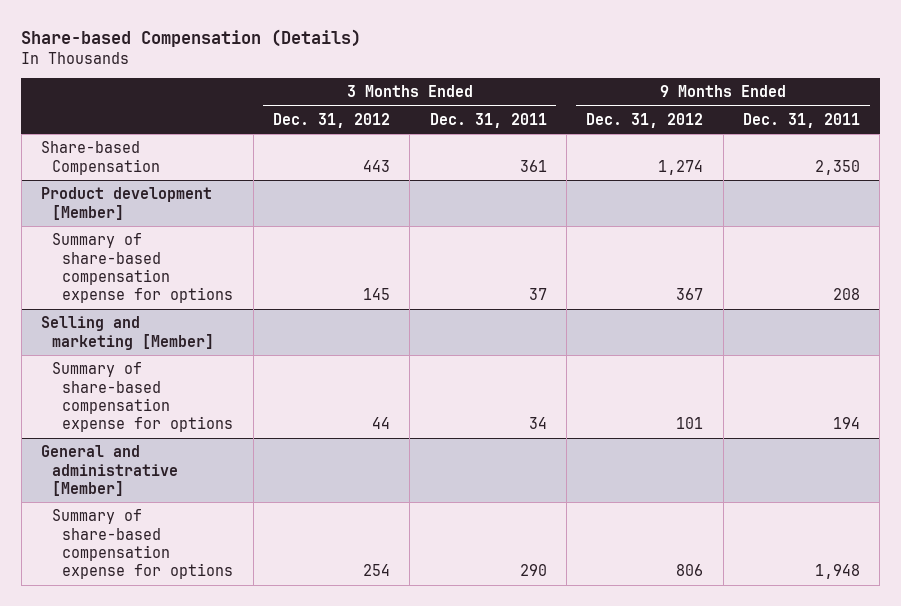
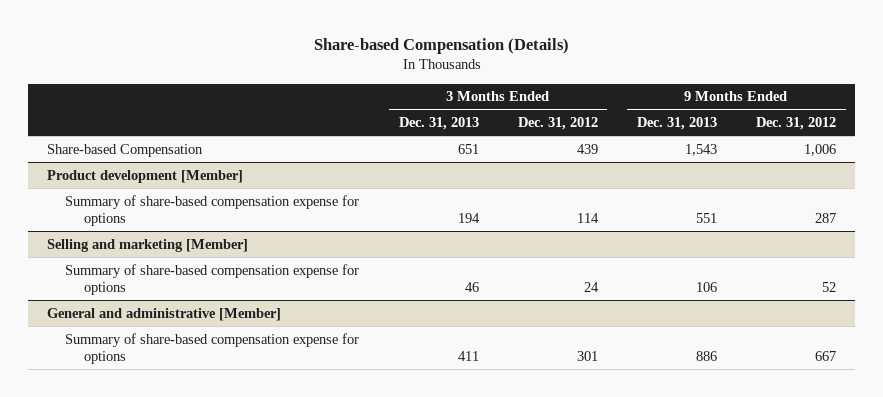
[429,112,547,128] Dec. 31, 2011 -> none
[742,112,860,128] Dec. 31, 2011 -> none
none -> [398,117,479,131] Dec. 31, 2013
none -> [636,117,717,131] Dec. 31, 2013
[362,159,390,172] 443 -> [576,143,598,154] 439
[658,159,704,175] 1,274 -> [803,143,836,156] 1,006
[362,288,390,301] 145 -> [576,212,599,223] 114
[676,288,704,301] 367 -> [814,212,836,223] 287
[371,417,390,430] 44 -> [583,281,599,292] 24
[676,417,704,430] 101 -> [821,281,836,292] 52
[362,564,390,577] 254 -> [576,350,598,361] 301
[676,564,704,577] 806 -> [814,350,836,361] 667

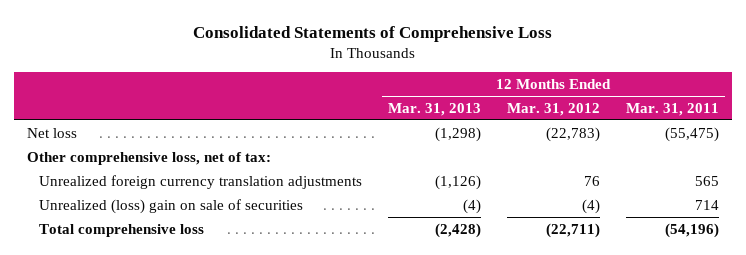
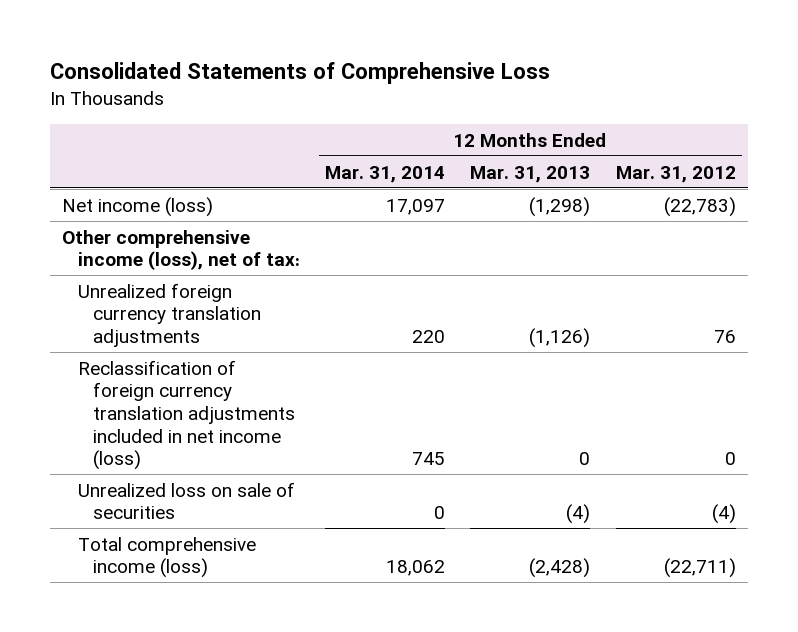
[625,102,719,116] Mar. 31, 2011 -> none
none -> [325,165,446,183] Mar. 31, 2014
[27,127,78,138] Net loss -> [62,196,214,217] Net income (loss)
[27,151,272,165] Other comprehensive loss, net of tax: -> [62,229,300,271] Other comprehensive income (loss), net of tax:
none -> [77,359,296,471] Reclassification of foreign currency translation adjustments included in net income (loss)
[39,198,304,214] Unrealized (loss) gain on sale of securities -> [77,481,295,520] Unrealized loss on sale of securities
[39,223,205,237] Total comprehensive loss -> [77,536,256,579] Total comprehensive income (loss)

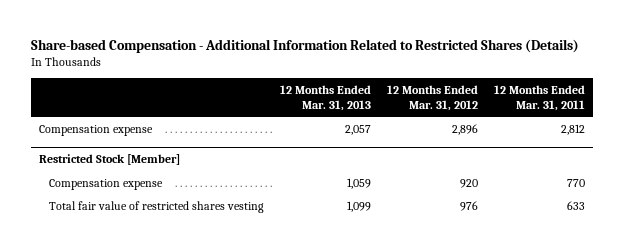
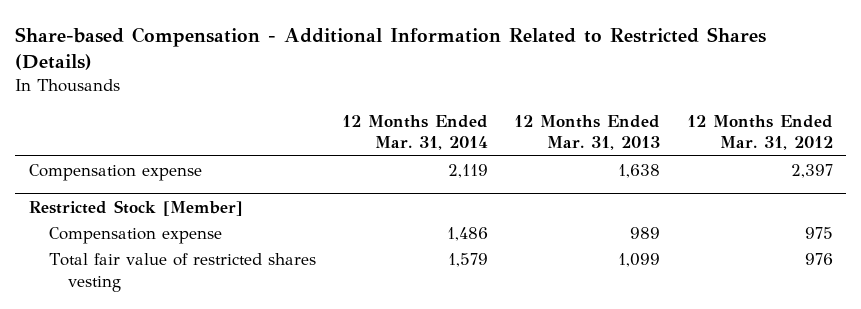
[493,84,585,111] 12 Months Ended Mar. 31, 2011 -> none
none -> [341,114,488,151] 12 Months Ended Mar. 31, 2014
[344,124,371,135] 2,057 -> [618,164,661,179] 1,638
[451,123,478,135] 2,896 -> [790,164,833,179] 2,397
[346,177,371,189] 1,059 -> [630,227,661,240] 989
[459,178,478,188] 920 -> [804,227,833,240] 975

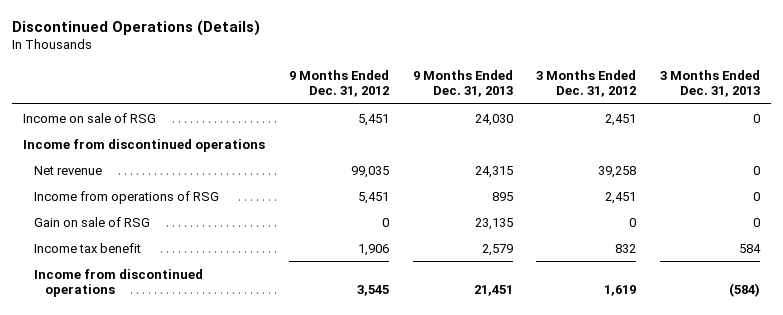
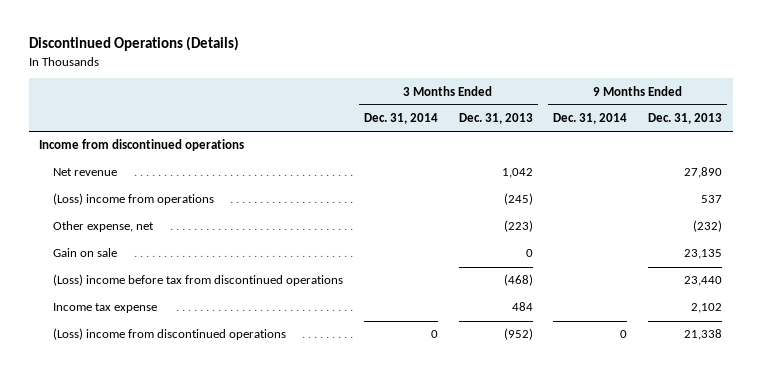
[288,69,389,98] 9 Months Ended Dec. 31, 2012 -> none
[536,69,637,98] 3 Months Ended Dec. 31, 2012 -> none
none -> [363,113,438,125] Dec. 31, 2014
none -> [553,113,628,125] Dec. 31, 2014
[23,112,157,123] Income on sale of RSG -> none
[474,165,513,178] 24,315 -> [684,167,723,179] 27,890
[752,165,760,175] 0 -> [501,168,533,179] 1,042
[34,190,220,204] Income from operations of RSG -> [52,193,214,206] (Loss) income from operations
[491,191,513,201] 895 -> [701,195,723,204] 537
[752,191,760,201] 0 -> [503,193,533,206] (245)
none -> [52,221,154,233] Other expense, net
[34,216,151,227] Gain on sale of RSG -> [52,248,117,258] Gain on sale
none -> [52,274,343,287] (Loss) income before tax from discontinued operations
[34,242,142,253] Income tax benefit -> [52,303,157,314] Income tax expense
[481,243,513,256] 2,579 -> [691,303,723,314] 2,102
[738,243,761,253] 584 -> [511,302,533,312] 484
[34,268,204,298] Income from discontinued operations -> [52,328,286,341] (Loss) income from discontinued operations
[473,285,513,297] 21,451 -> [684,329,723,341] 21,338
[728,283,760,298] (584) -> [503,328,533,341] (952)

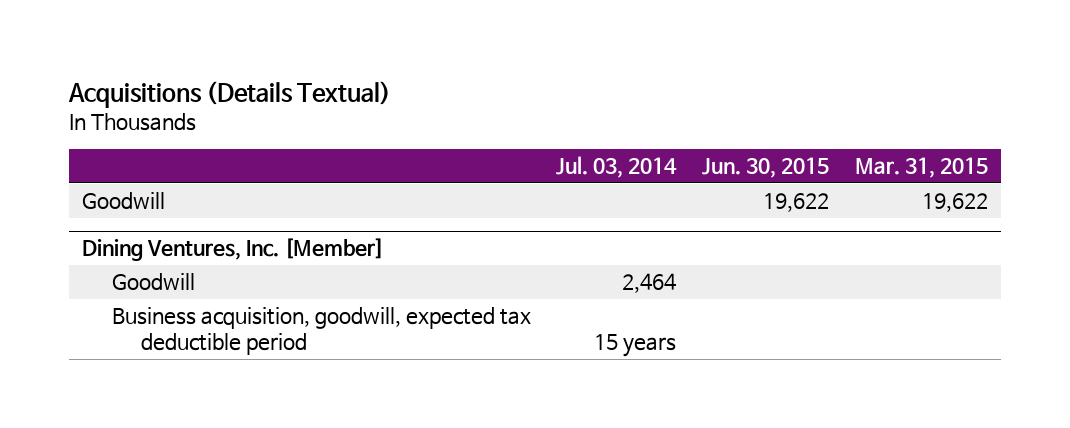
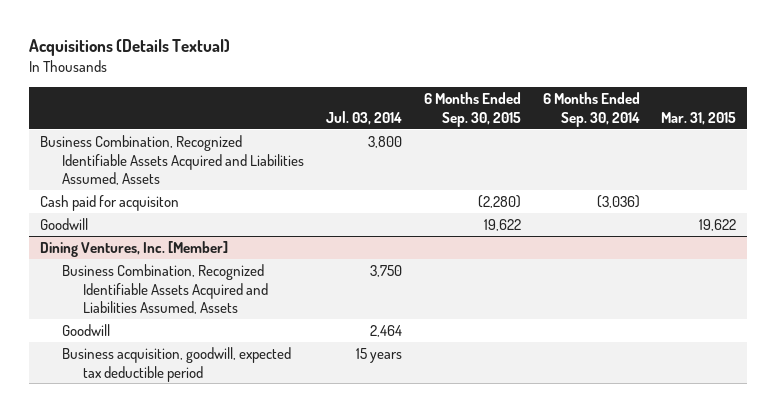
[702,157,830,179] Jun. 30, 2015 -> none
none -> [423,91,521,127] 6 Months Ended Sep. 30, 2015
none -> [542,91,640,127] 6 Months Ended Sep. 30, 2014
none -> [40,134,304,186] Business Combination, Recognized Identifiable Assets Acquired and Liabilities Assumed, Assets
none -> [40,194,180,211] Cash paid for acquisiton
none -> [61,263,269,315] Business Combination, Recognized Identifiable Assets Acquired and Liabilities Assumed, Assets

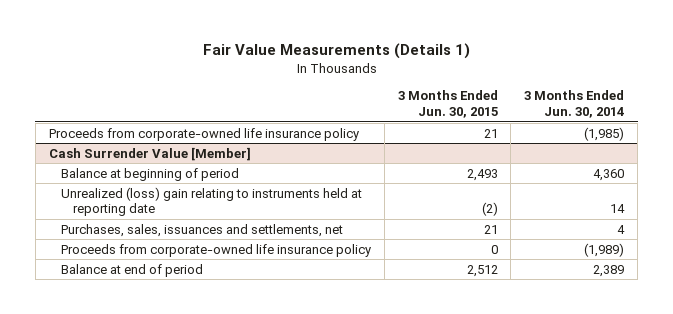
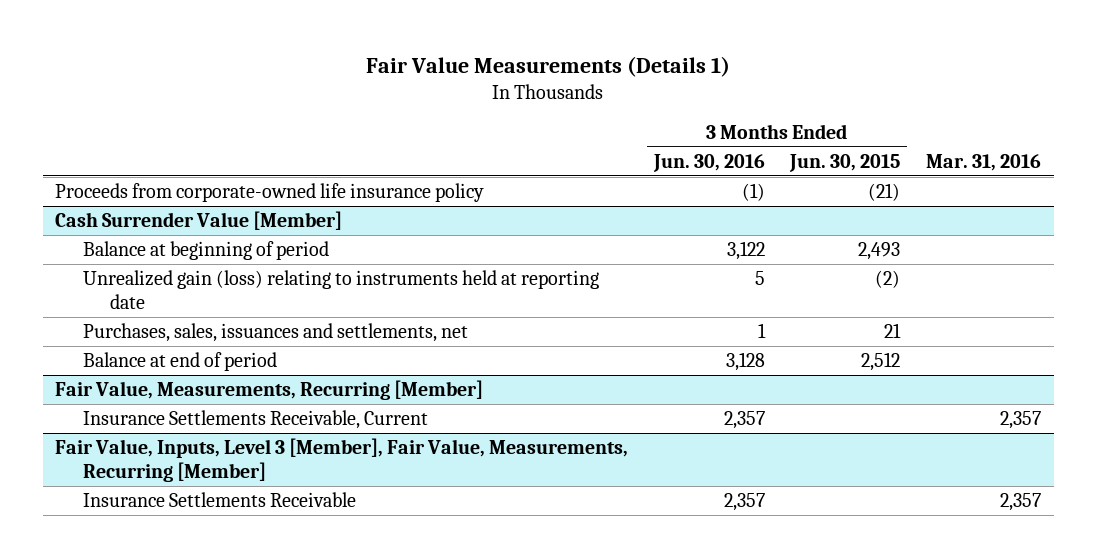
[524,90,625,118] 3 Months Ended Jun. 30, 2014 -> none
none -> [652,154,765,173] Jun. 30, 2016
none -> [925,154,1041,172] Mar. 31, 2016
[483,128,498,138] 21 -> [868,183,901,202] (21)
[60,186,362,217] Unrealized (loss) gain relating to instruments held at reporting date -> [82,270,599,309] Unrealized gain (loss) relating to instruments held at reporting date
[60,243,371,257] Proceeds from corporate-owned life insurance policy -> none
none -> [55,380,484,401] Fair Value, Measurements, Recurring [Member]
none -> [82,410,428,430] Insurance Settlements Receivable, Current
none -> [55,438,629,482] Fair Value, Inputs, Level 3 [Member], Fair Value, Measurements, Recurring [Member]
none -> [82,492,356,508] Insurance Settlements Receivable

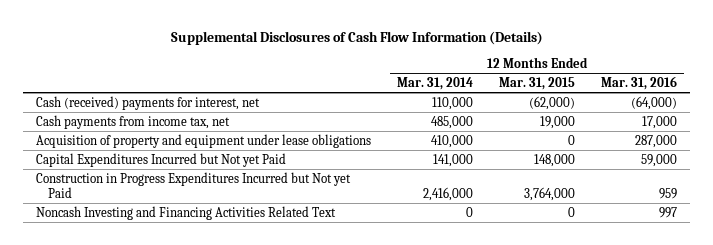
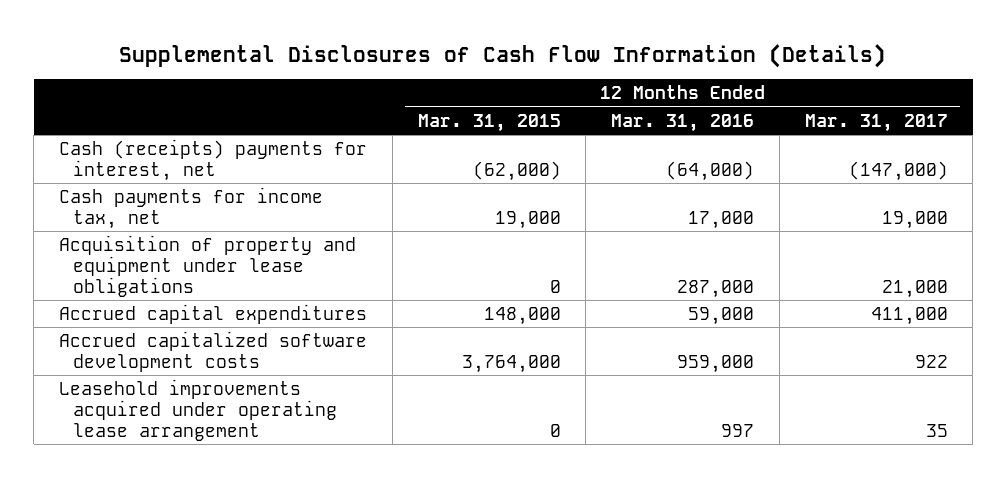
[397,77,474,91] Mar. 31, 2014 -> none
none -> [804,113,948,132] Mar. 31, 2017
[35,95,260,110] Cash (received) payments for interest, net -> [58,138,367,181] Cash (receipts) payments for interest, net
[35,114,230,129] Cash payments from income tax, net -> [58,186,323,229] Cash payments for income tax, net
[35,171,351,199] Construction in Progress Expenditures Incurred but Not yet Paid -> none
[35,152,286,167] Capital Expenditures Incurred but Not yet Paid -> [58,303,367,324] Accrued capital expenditures
none -> [58,330,367,372] Accrued capitalized software development costs
[35,205,336,220] Noncash Investing and Financing Activities Related Text -> [58,378,338,441] Leasehold improvements acquired under operating lease arrangement

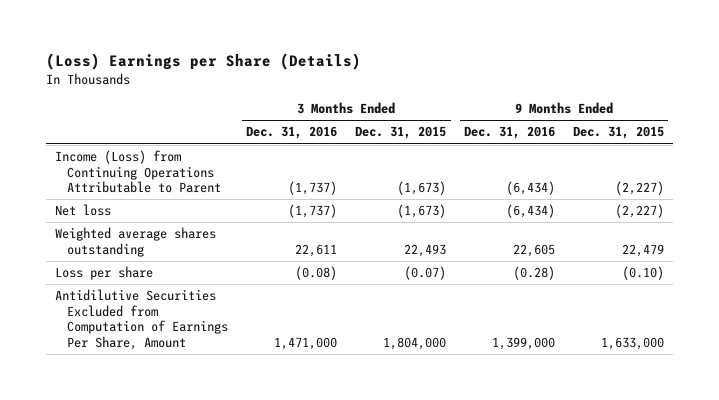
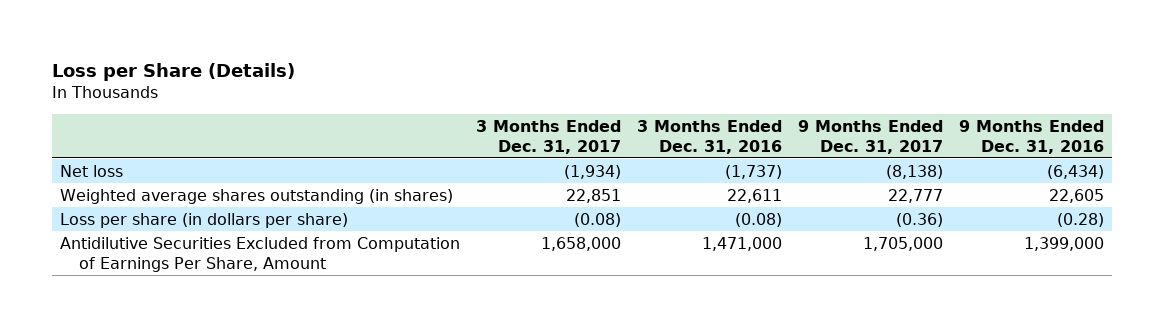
[45,53,361,71] (Loss) Earnings per Share (Details) -> [52,62,296,81] Loss per Share (Details)
[355,126,447,140] Dec. 31, 2015 -> none
[572,126,664,140] Dec. 31, 2015 -> none
none -> [476,119,622,154] 3 Months Ended Dec. 31, 2017
none -> [798,119,944,154] 9 Months Ended Dec. 31, 2017
[54,150,222,194] Income (Loss) from Continuing Operations Attributable to Parent -> none
[54,227,216,257] Weighted average shares outstanding -> [60,188,454,204] Weighted average shares outstanding (in shares)
[54,266,153,281] Loss per share -> [60,212,349,228] Loss per share (in dollars per share)

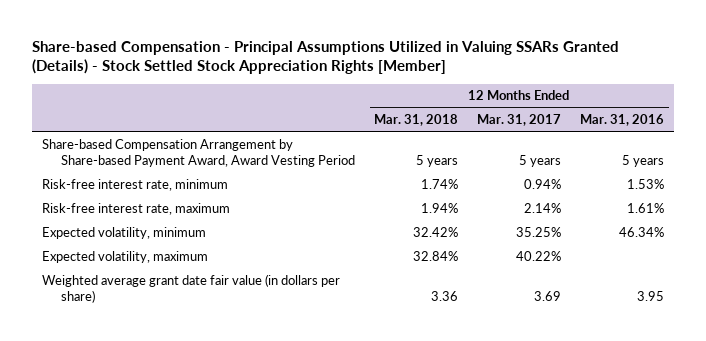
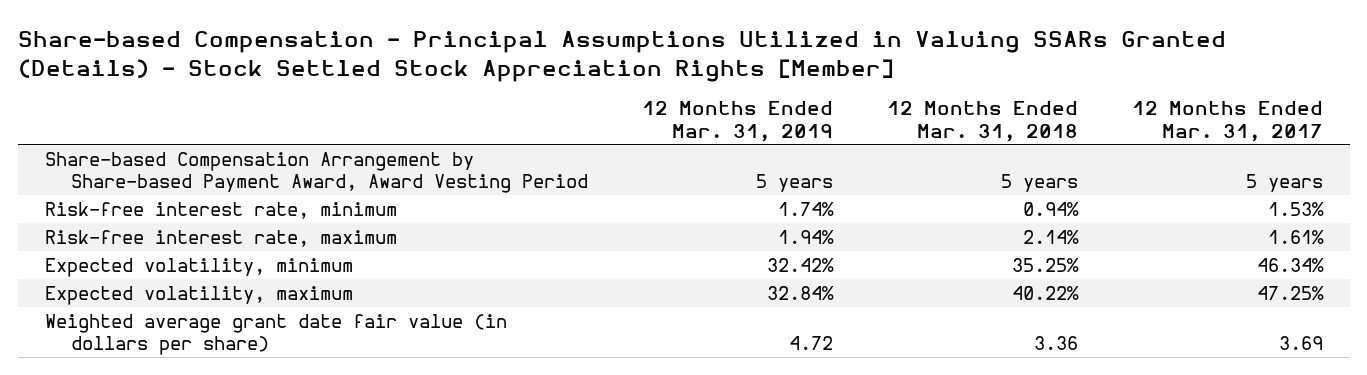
[580,114,665,127] Mar. 31, 2016 -> none
none -> [642,101,834,142] 12 Months Ended Mar. 31, 2019
[421,179,459,190] 1.74% -> [1022,201,1079,216] 0.94%
[524,179,562,190] 0.94% -> [1267,201,1324,216] 1.53%
[421,203,459,214] 1.94% -> [1022,229,1079,244] 2.14%
[524,203,562,214] 2.14% -> [1267,229,1324,244] 1.61%
[413,227,459,238] 32.42% -> [1011,257,1079,272] 35.25%
[516,227,562,238] 35.25% -> [1256,257,1324,272] 46.34%
[413,251,459,262] 32.84% -> [1011,285,1079,300] 40.22%
[516,251,562,262] 40.22% -> [1256,285,1324,300] 47.25%

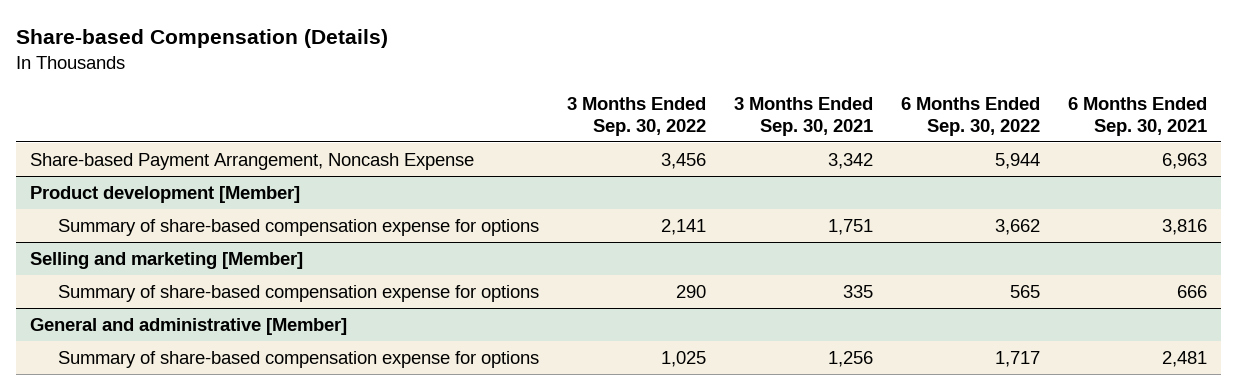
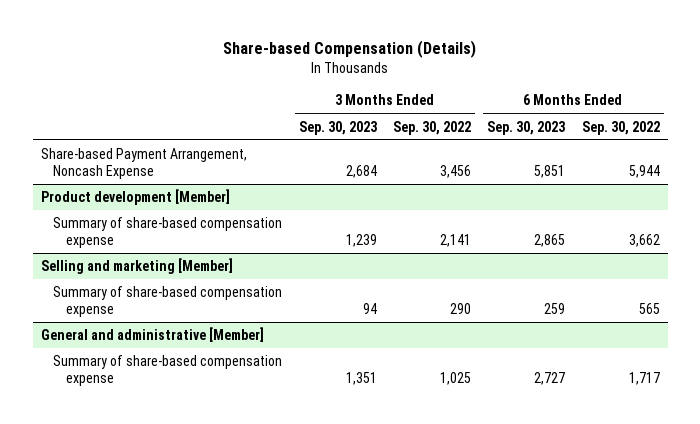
[733,97,873,136] 3 Months Ended Sep. 30, 2021 -> none
[1068,97,1208,136] 6 Months Ended Sep. 30, 2021 -> none
none -> [298,120,377,135] Sep. 30, 2023
none -> [487,120,566,135] Sep. 30, 2023
[57,218,539,236] Summary of share-based compensation expense for options -> [53,217,283,249] Summary of share-based compensation expense
[57,284,539,302] Summary of share-based compensation expense for options -> [53,286,283,318] Summary of share-based compensation expense
[57,350,539,368] Summary of share-based compensation expense for options -> [53,355,283,387] Summary of share-based compensation expense

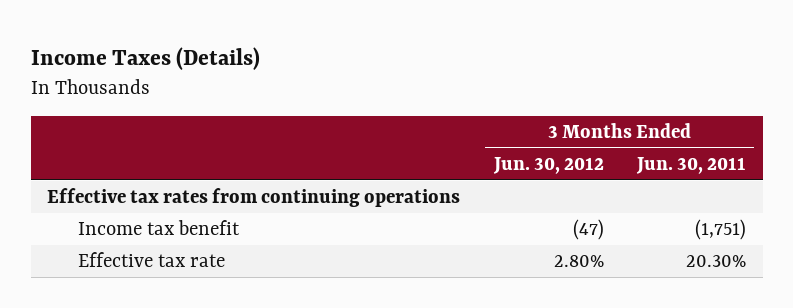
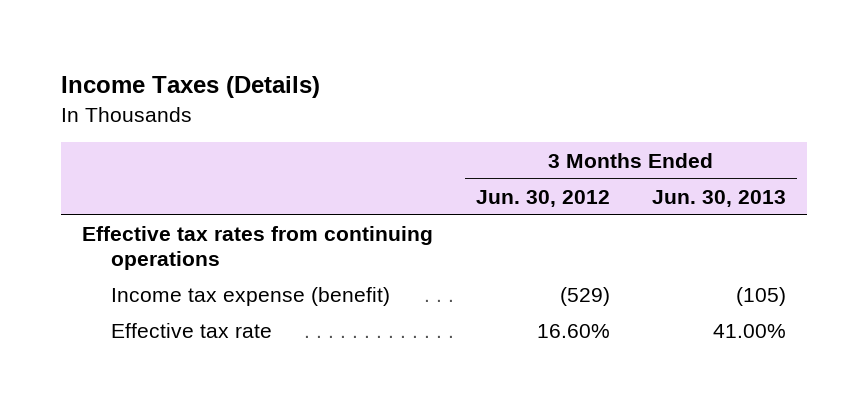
[635,157,746,175] Jun. 30, 2011 -> none
none -> [652,189,787,207] Jun. 30, 2013
[78,220,241,236] Income tax benefit -> [110,287,390,307] Income tax expense (benefit)
[572,219,604,241] (47) -> [559,287,610,307] (529)
[553,255,604,268] 2.80% -> [536,324,610,339] 16.60%

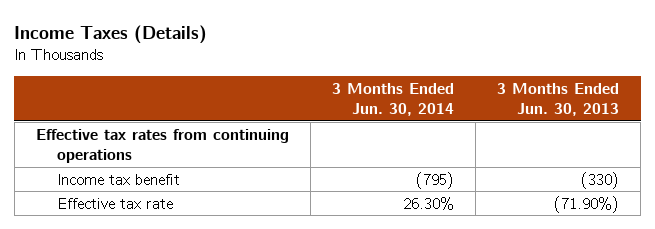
[475,189,610,207] Jun. 30, 2012 -> none
none -> [332,82,455,117] 3 Months Ended Jun. 30, 2014
[110,287,390,307] Income tax expense (benefit) -> [56,173,180,185] Income tax benefit
[736,287,787,307] (105) -> [581,171,620,189] (330)
[713,324,787,339] 41.00% -> [554,195,620,213] (71.90%)

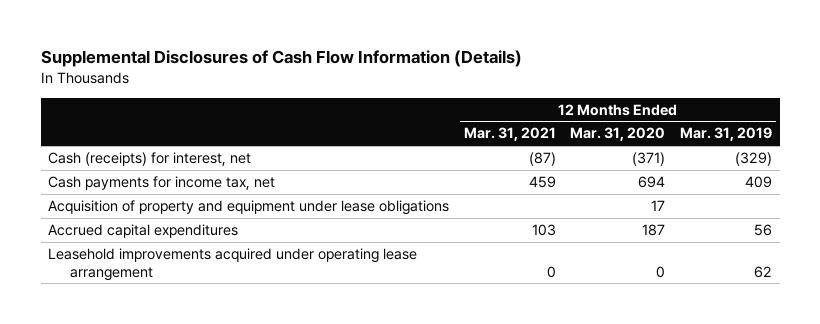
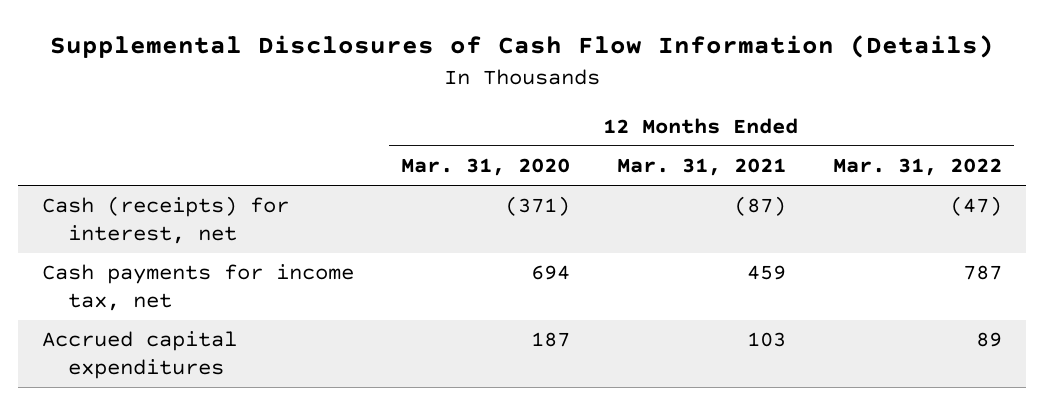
[680,127,773,142] Mar. 31, 2019 -> none
none -> [832,158,1002,177] Mar. 31, 2022
[47,200,449,216] Acquisition of property and equipment under lease obligations -> none
[47,248,417,281] Leasehold improvements acquired under operating lease arrangement -> none

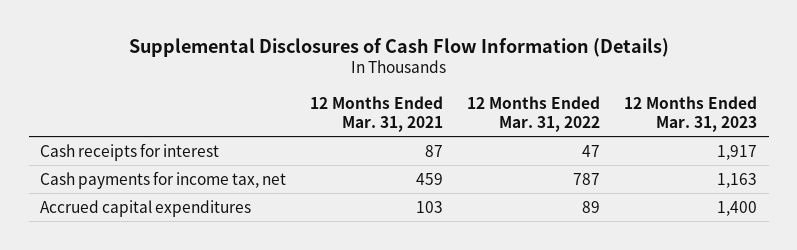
[400,158,570,177] Mar. 31, 2020 -> none
none -> [623,95,757,132] 12 Months Ended Mar. 31, 2023
[41,196,289,245] Cash (receipts) for interest, net -> [40,142,220,161] Cash receipts for interest
[733,196,786,217] (87) -> [425,144,444,157] 87
[949,196,1002,217] (47) -> [581,144,600,157] 47

